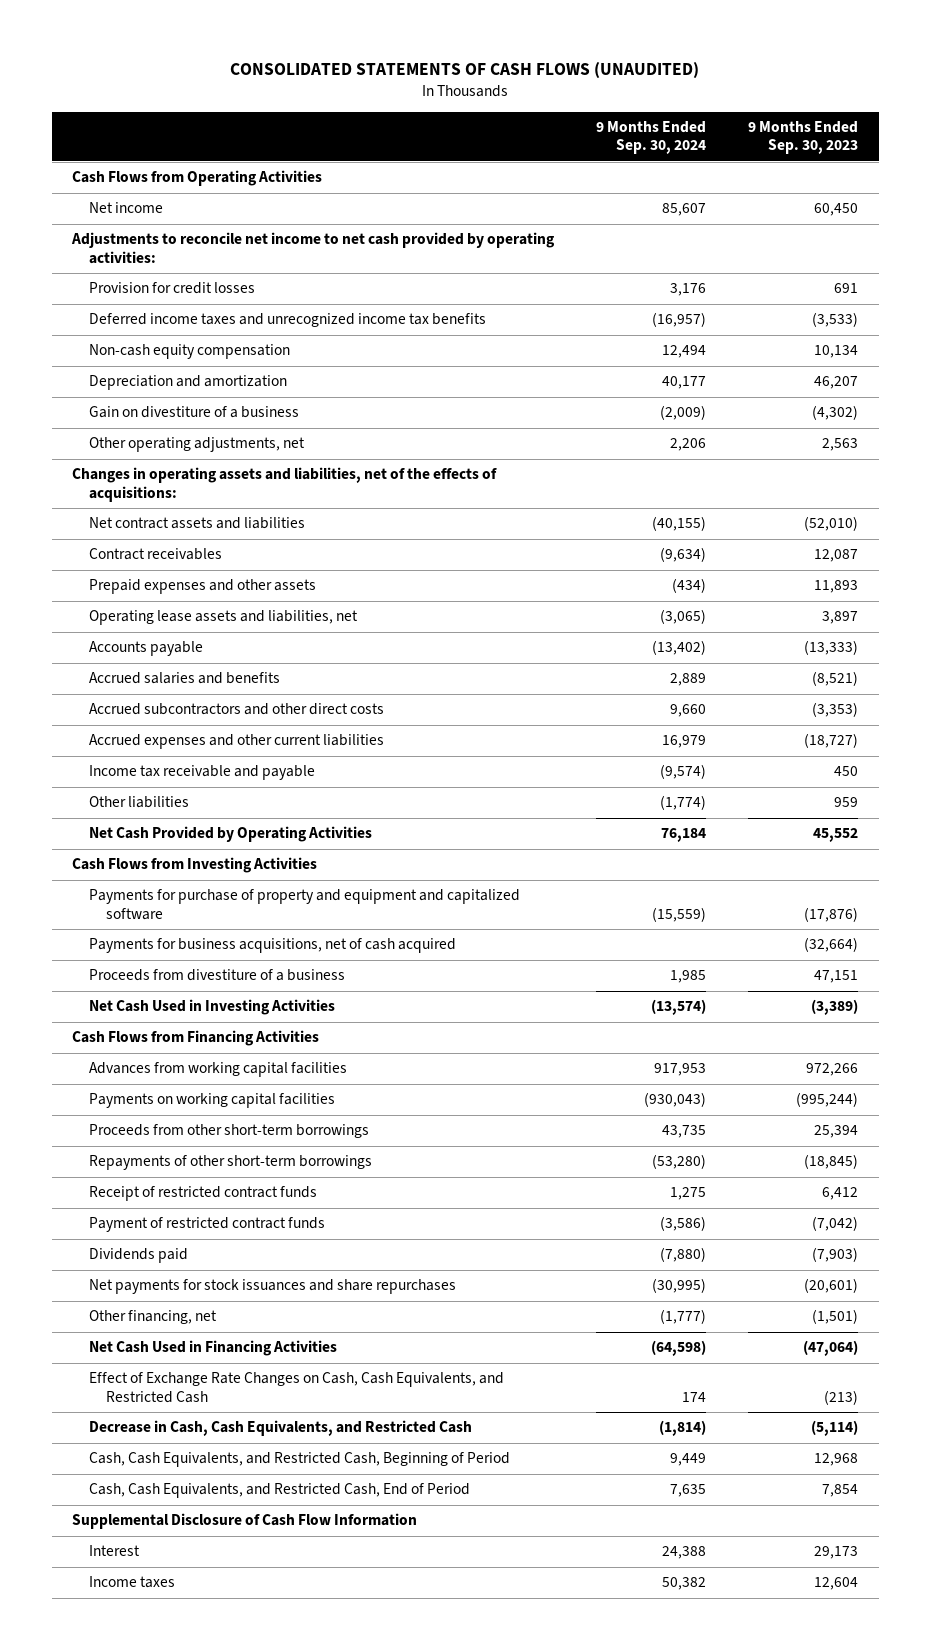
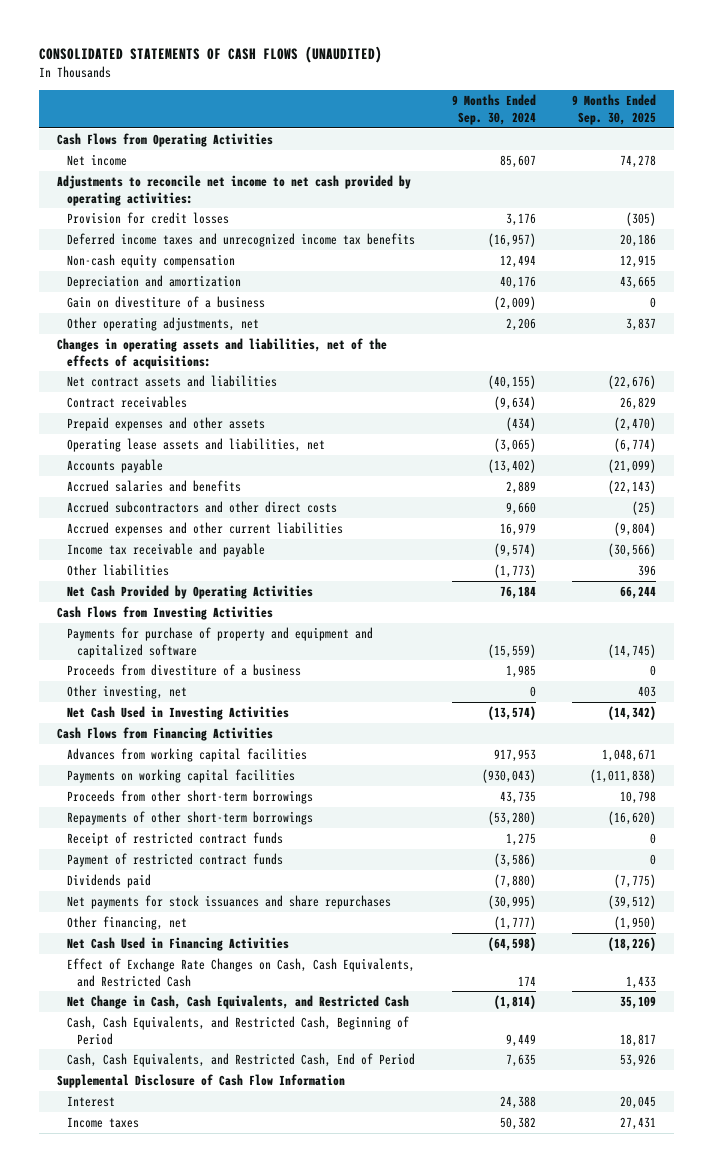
[748,121,859,155] 9 Months Ended Sep. 30, 2023 -> none
none -> [571,94,656,125] 9 Months Ended Sep. 30, 2025
[662,376,707,390] 40,177 -> [499,275,536,289] 40,176
[660,795,707,811] (1,774) -> [493,563,536,578] (1,773)
[89,938,457,954] Payments for business acquisitions, net of cash acquired -> none
none -> [67,684,188,699] Other investing, net
[89,1420,473,1437] Decrease in Cash, Cash Equivalents, and Restricted Cash -> [67,994,410,1009] Net Change in Cash, Cash Equivalents, and Restricted Cash

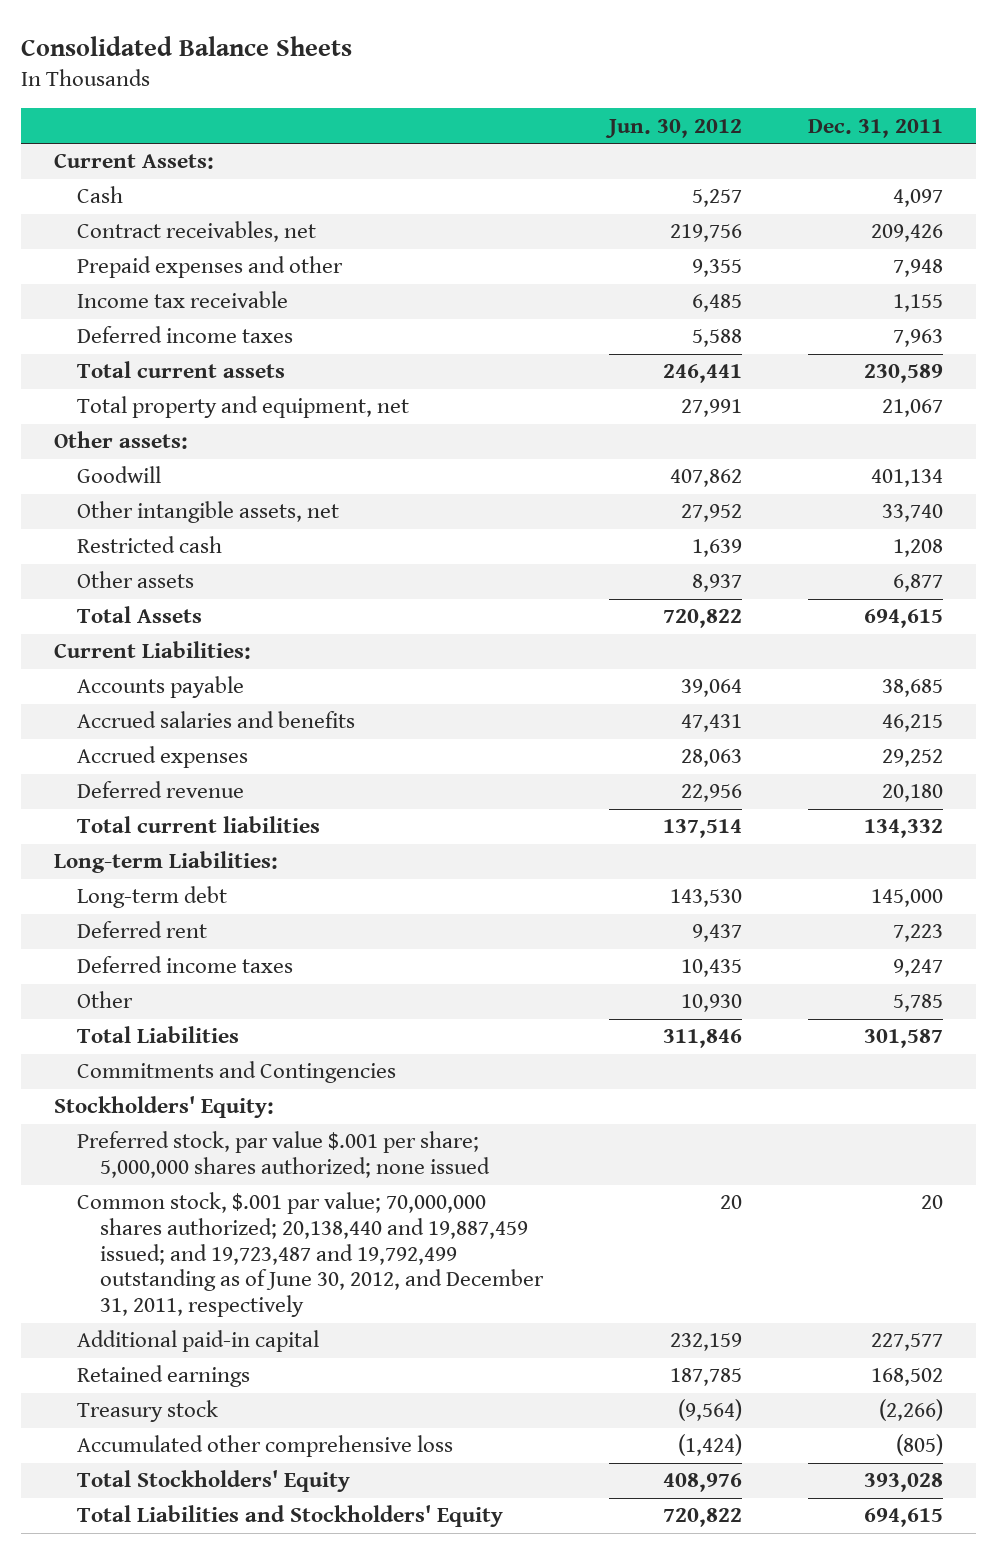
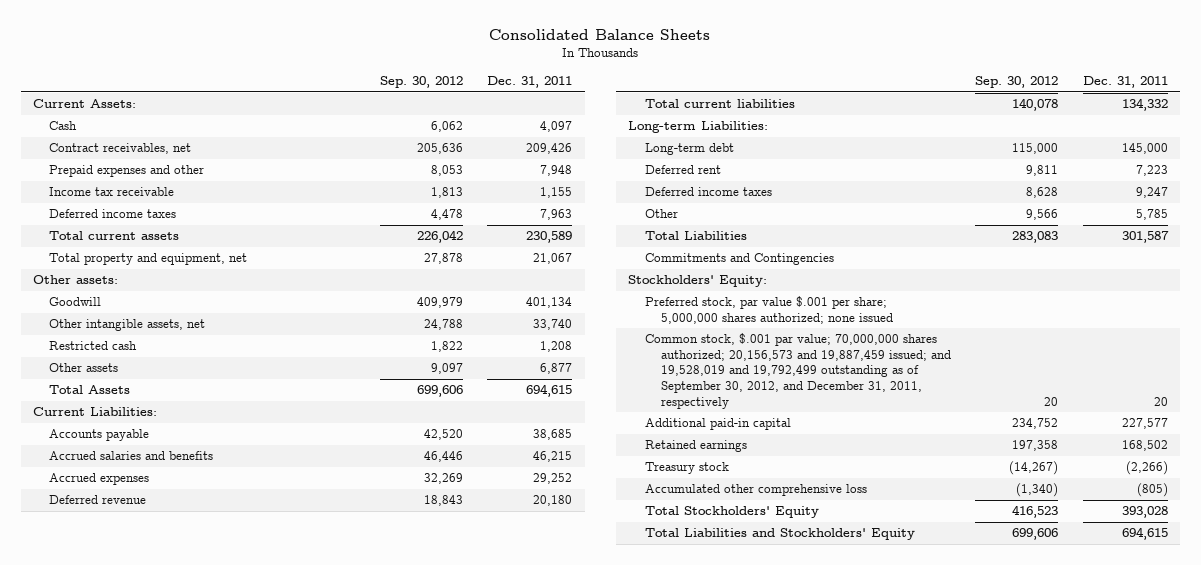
[604,118,742,138] Jun. 30, 2012 -> none
none -> [379,76,463,89] Sep. 30, 2012
[76,1192,544,1318] Common stock, $.001 par value; 70,000,000 shares authorized; 20,138,440 and 19,887,459 issued; and 19,723,487 and 19,792,499 outstanding as of June 30, 2012, and December 31, 2011, respectively -> [644,333,951,409] Common stock, $.001 par value; 70,000,000 shares authorized; 20,156,573 and 19,887,459 issued; and 19,528,019 and 19,792,499 outstanding as of September 30, 2012, and December 31, 2011, respectively

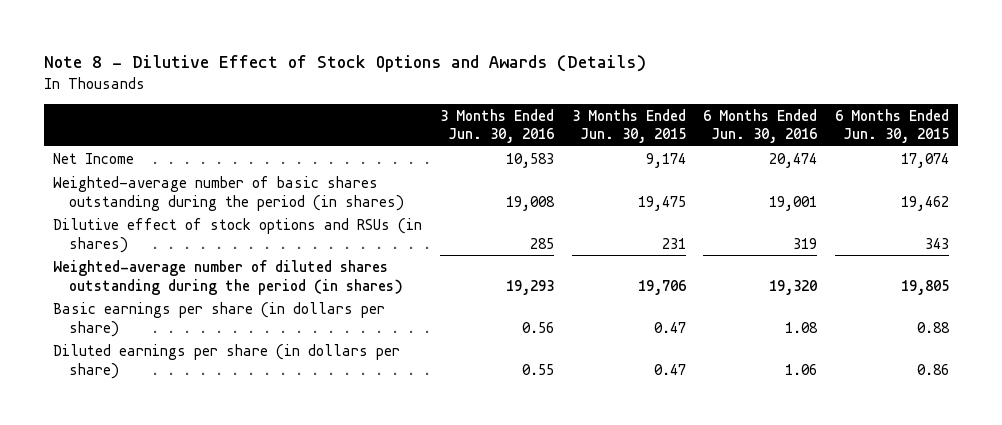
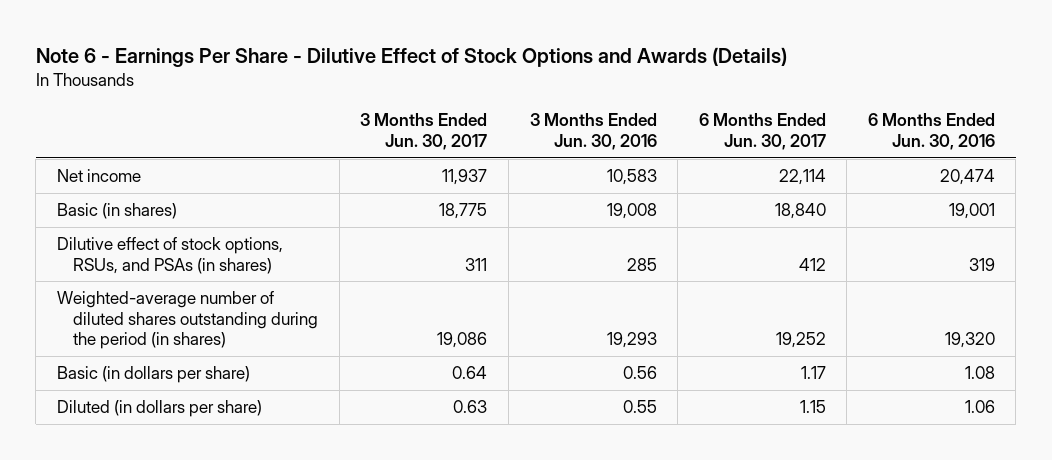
[44,54,647,72] Note 8 - Dilutive Effect of Stock Options and Awards (Details) -> [35,46,787,67] Note 6 - Earnings Per Share - Dilutive Effect of Stock Options and Awards (Details)
[571,108,686,144] 3 Months Ended Jun. 30, 2015 -> none
[834,108,949,144] 6 Months Ended Jun. 30, 2015 -> none
none -> [360,113,488,150] 3 Months Ended Jun. 30, 2017
none -> [698,113,826,150] 6 Months Ended Jun. 30, 2017
[53,153,135,165] Net Income -> [57,169,142,183] Net income
[53,176,405,211] Weighted-average number of basic shares outstanding during the period (in shares) -> [57,203,178,220] Basic (in shares)
[53,218,423,253] Dilutive effect of stock options and RSUs (in shares) -> [57,237,284,274] Dilutive effect of stock options, RSUs, and PSAs (in shares)
[53,302,386,337] Basic earnings per share (in dollars per share) -> [57,366,251,384] Basic (in dollars per share)
[53,344,401,379] Diluted earnings per share (in dollars per share) -> [57,400,263,418] Diluted (in dollars per share)

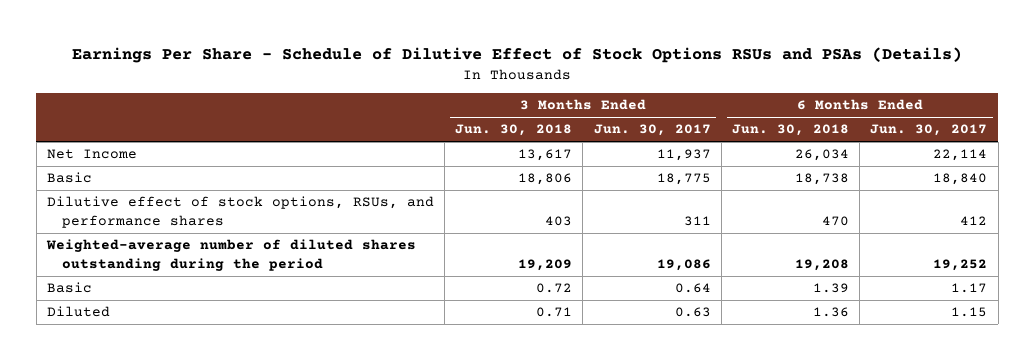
[35,46,787,67] Note 6 - Earnings Per Share - Dilutive Effect of Stock Options and Awards (Details) -> [72,46,963,63] Earnings Per Share - Schedule of Dilutive Effect of Stock Options RSUs and PSAs (Details)
[529,113,657,150] 3 Months Ended Jun. 30, 2016 -> none
[867,113,995,150] 6 Months Ended Jun. 30, 2016 -> none
none -> [455,124,573,137] Jun. 30, 2018
none -> [731,124,849,137] Jun. 30, 2018
[57,169,142,183] Net income -> [46,149,137,160] Net Income
[57,203,178,220] Basic (in shares) -> [46,172,92,184] Basic
[57,237,284,274] Dilutive effect of stock options, RSUs, and PSAs (in shares) -> [46,196,434,229] Dilutive effect of stock options, RSUs, and performance shares
[57,291,319,350] Weighted-average number of diluted shares outstanding during the period (in shares) -> [45,239,416,272] Weighted-average number of diluted shares outstanding during the period
[57,366,251,384] Basic (in dollars per share) -> [46,282,92,294] Basic
[57,400,263,418] Diluted (in dollars per share) -> [46,306,110,318] Diluted

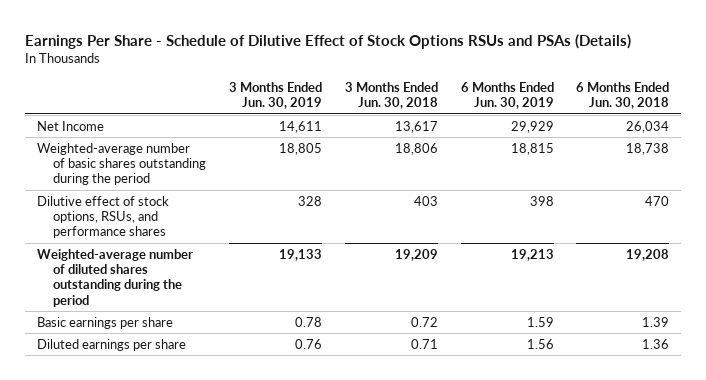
[593,124,711,137] Jun. 30, 2017 -> none
[870,124,988,137] Jun. 30, 2017 -> none
none -> [229,82,323,110] 3 Months Ended Jun. 30, 2019
none -> [460,82,554,110] 6 Months Ended Jun. 30, 2019
[46,172,92,184] Basic -> [36,142,207,186] Weighted-average number of basic shares outstanding during the period
[46,282,92,294] Basic -> [36,316,173,329] Basic earnings per share
[46,306,110,318] Diluted -> [36,338,186,351] Diluted earnings per share

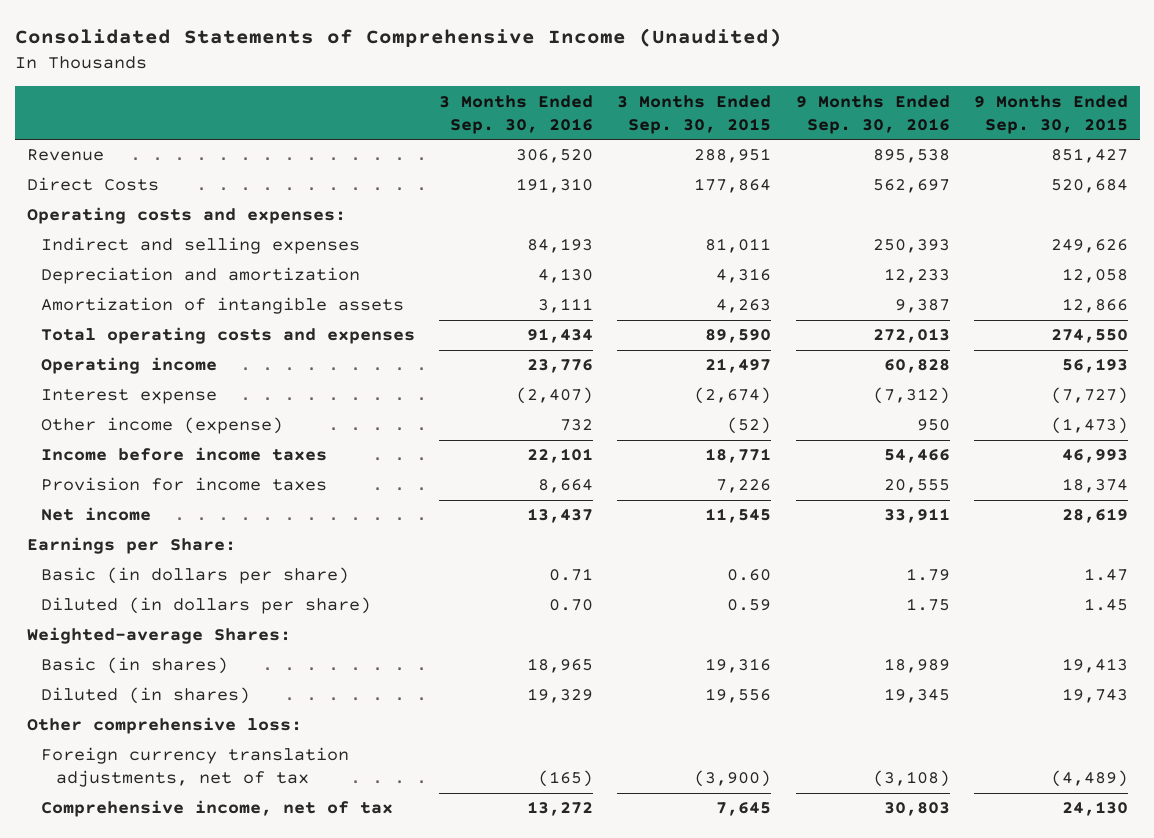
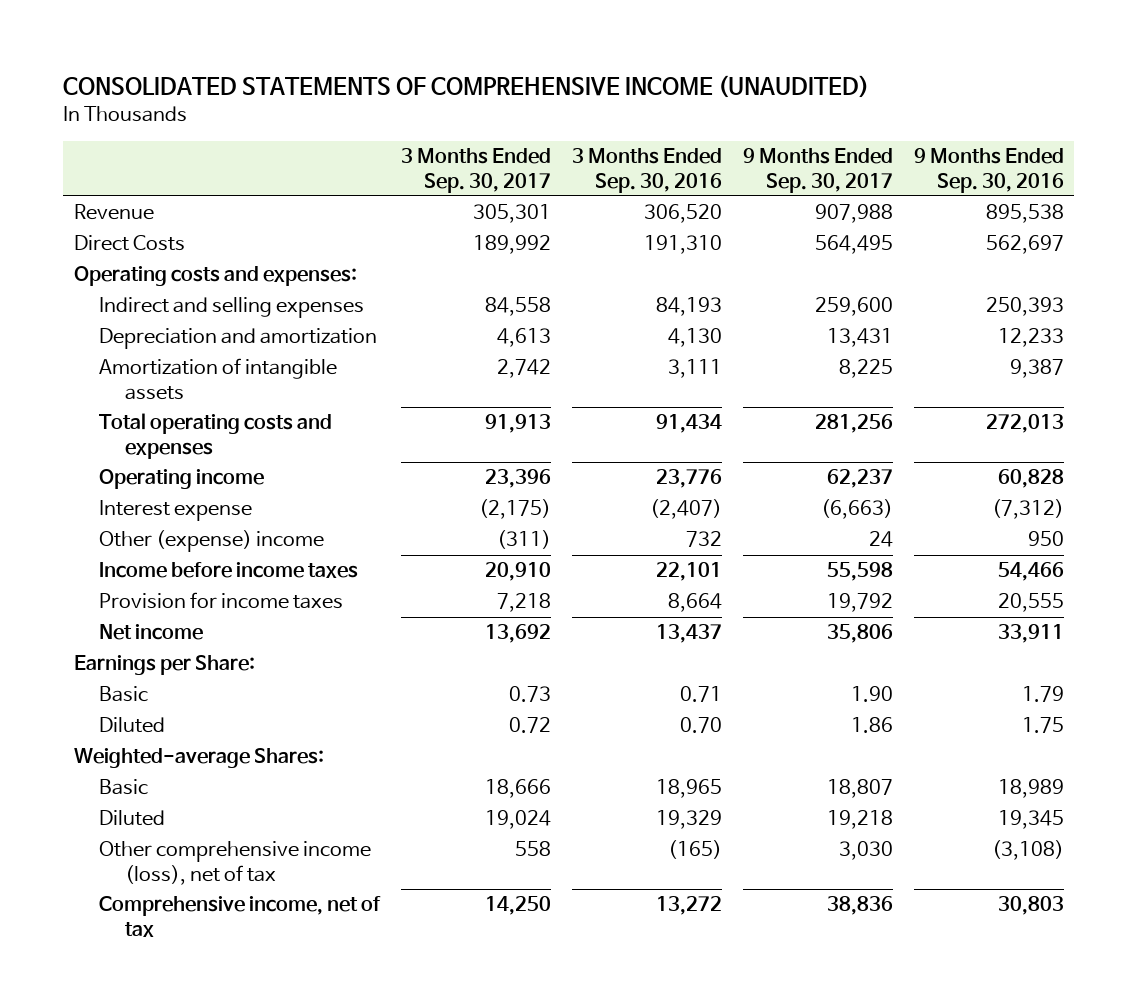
[14,28,782,48] Consolidated Statements of Comprehensive Income (Unaudited) -> [63,75,870,99] CONSOLIDATED STATEMENTS OF COMPREHENSIVE INCOME (UNAUDITED)
[617,94,772,134] 3 Months Ended Sep. 30, 2015 -> none
[973,94,1128,134] 9 Months Ended Sep. 30, 2015 -> none
none -> [401,148,552,193] 3 Months Ended Sep. 30, 2017
none -> [742,148,893,193] 9 Months Ended Sep. 30, 2017
[41,417,284,435] Other income (expense) -> [99,530,325,553] Other (expense) income
[41,567,350,585] Basic (in dollars per share) -> [99,686,149,703] Basic
[41,597,372,615] Diluted (in dollars per share) -> [99,717,166,734] Diluted
[26,717,302,735] Other comprehensive loss: -> none
[41,657,229,675] Basic (in shares) -> [99,779,149,796] Basic
[41,687,251,705] Diluted (in shares) -> [99,810,166,827] Diluted
[41,747,350,788] Foreign currency translation adjustments, net of tax -> [99,841,372,885] Other comprehensive income (loss), net of tax

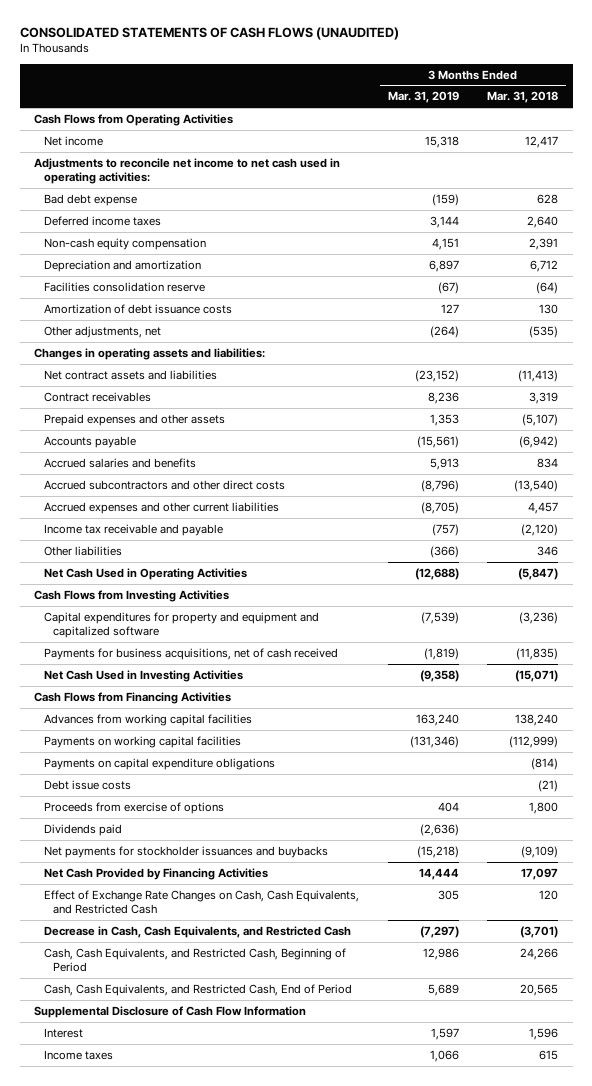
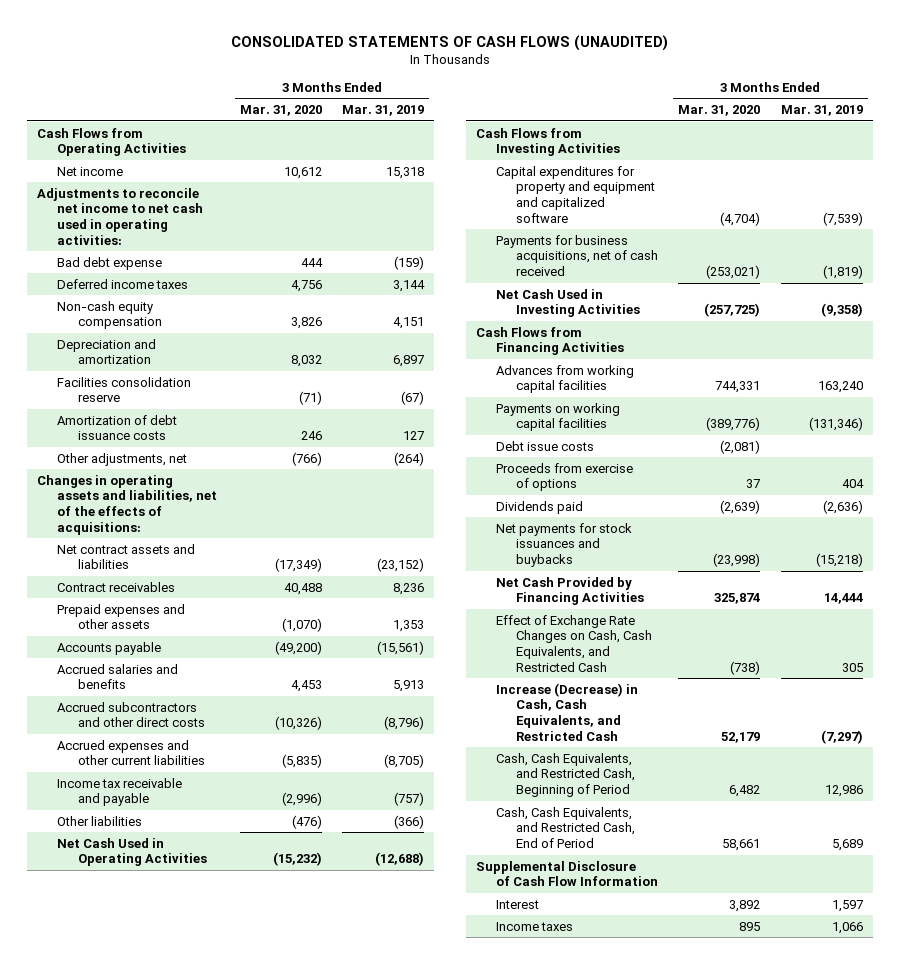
[487,91,559,104] Mar. 31, 2018 -> none
none -> [239,105,322,117] Mar. 31, 2020
[33,347,265,360] Changes in operating assets and liabilities: -> [37,474,218,536] Changes in operating assets and liabilities, net of the effects of acquisitions:
[43,757,275,770] Payments on capital expenditure obligations -> none
[43,845,328,858] Net payments for stockholder issuances and buybacks -> [496,522,633,568] Net payments for stock issuances and buybacks
[43,925,351,938] Decrease in Cash, Cash Equivalents, and Restricted Cash -> [496,682,639,742] Increase (Decrease) in Cash, Cash Equivalents, and Restricted Cash

